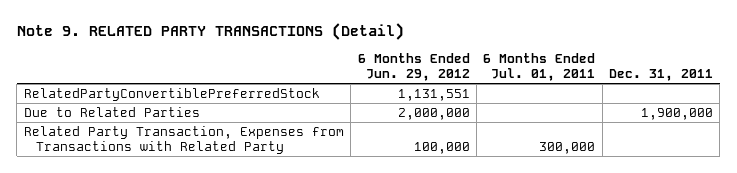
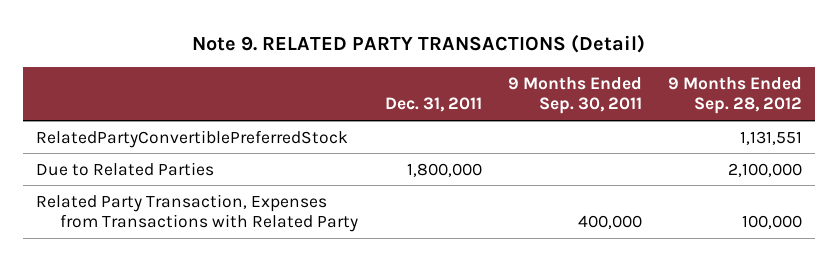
[357,52,470,81] 6 Months Ended Jun. 29, 2012 -> none
[483,52,596,81] 6 Months Ended Jul. 01, 2011 -> none
none -> [507,76,642,115] 9 Months Ended Sep. 30, 2011
none -> [668,76,803,115] 9 Months Ended Sep. 28, 2012
[641,108,714,121] 1,900,000 -> [406,162,482,177] 1,800,000

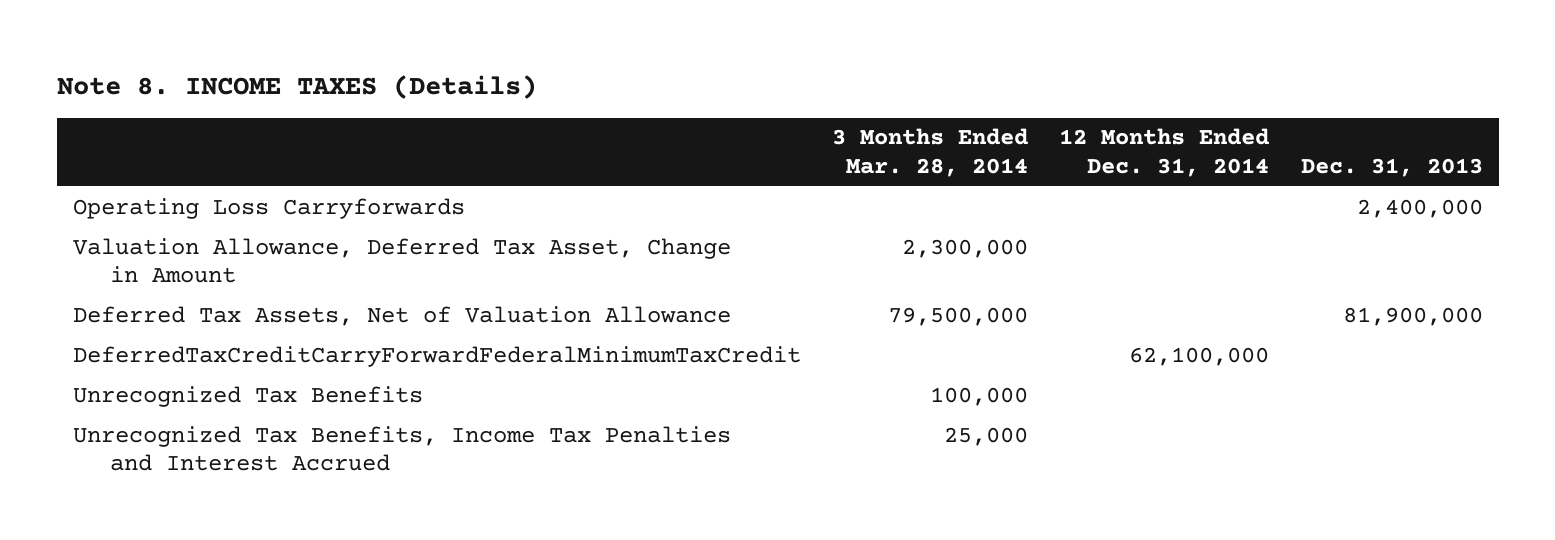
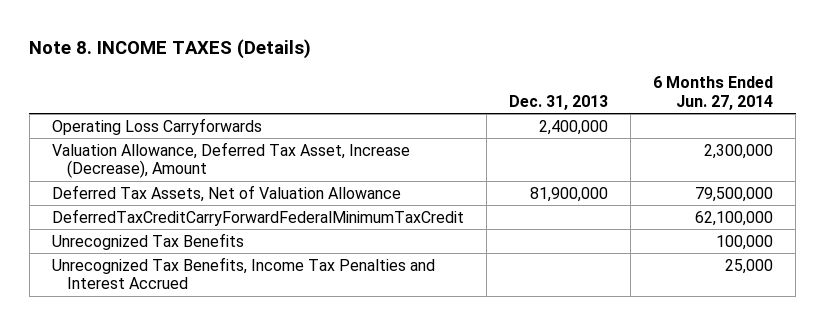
[831,128,1028,178] 3 Months Ended Mar. 28, 2014 -> none
[1059,128,1270,178] 12 Months Ended Dec. 31, 2014 -> none
none -> [653,76,774,111] 6 Months Ended Jun. 27, 2014
[72,237,731,284] Valuation Allowance, Deferred Tax Asset, Change in Amount -> [51,141,410,179] Valuation Allowance, Deferred Tax Asset, Increase (Decrease), Amount

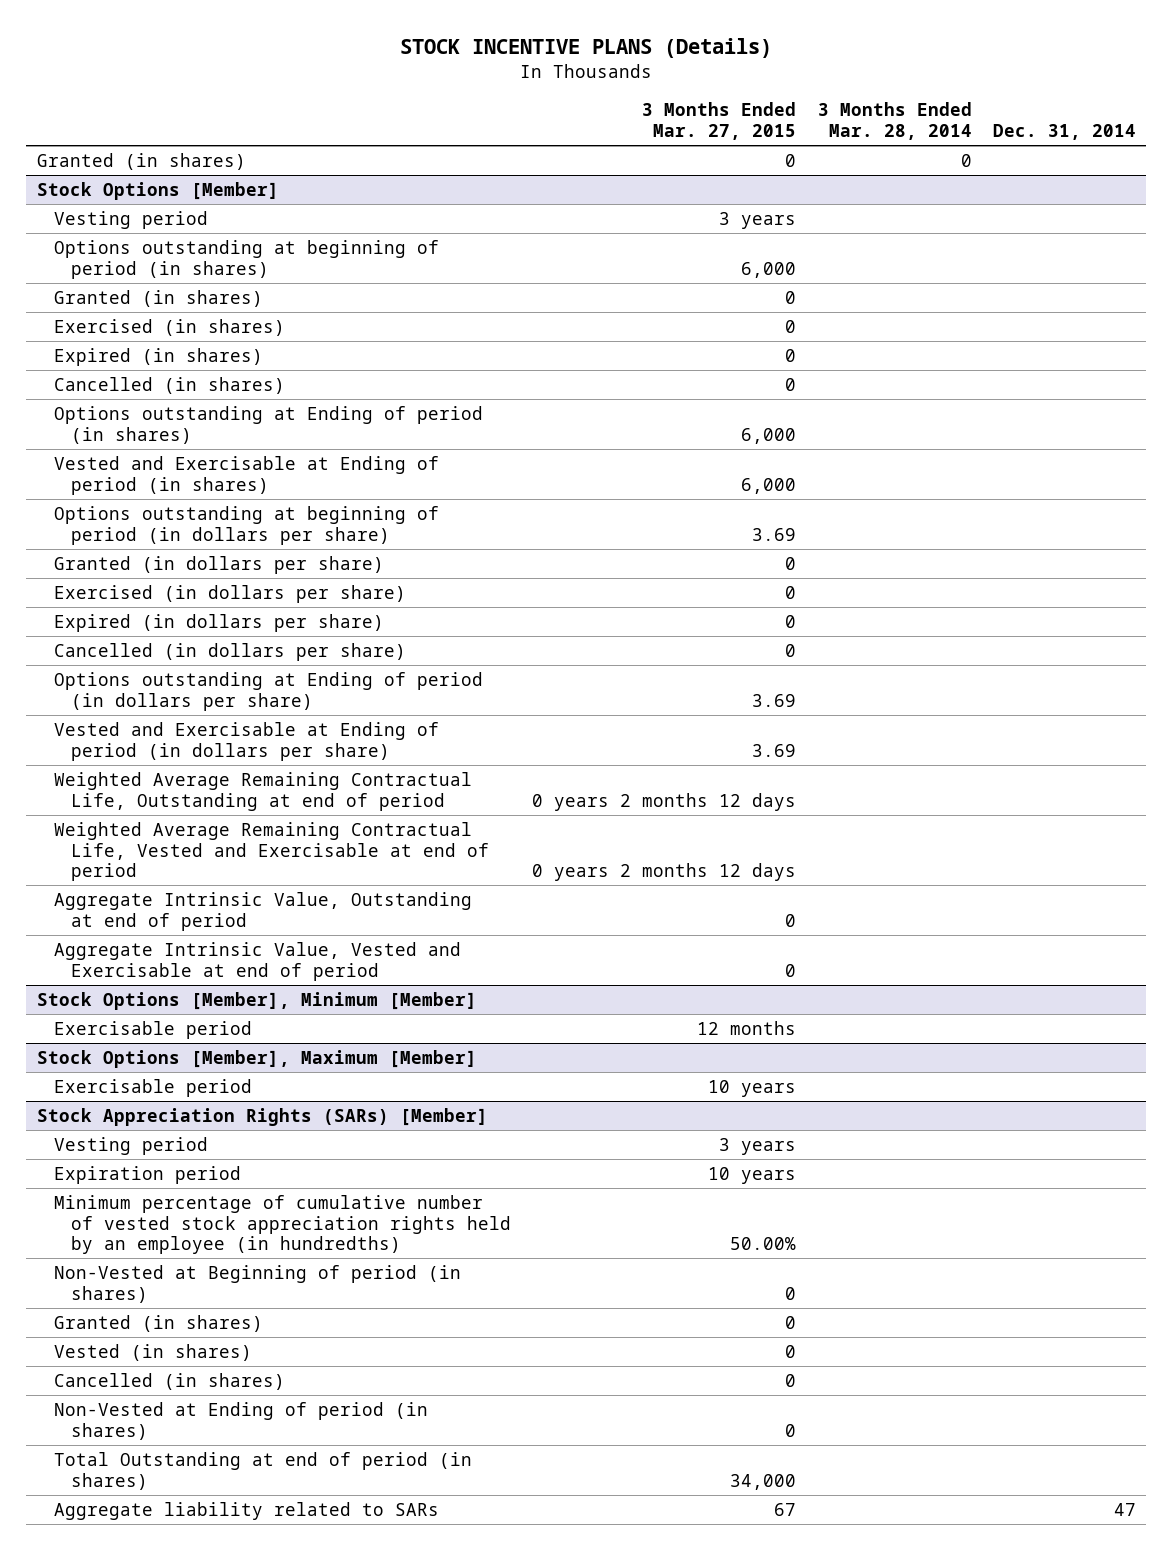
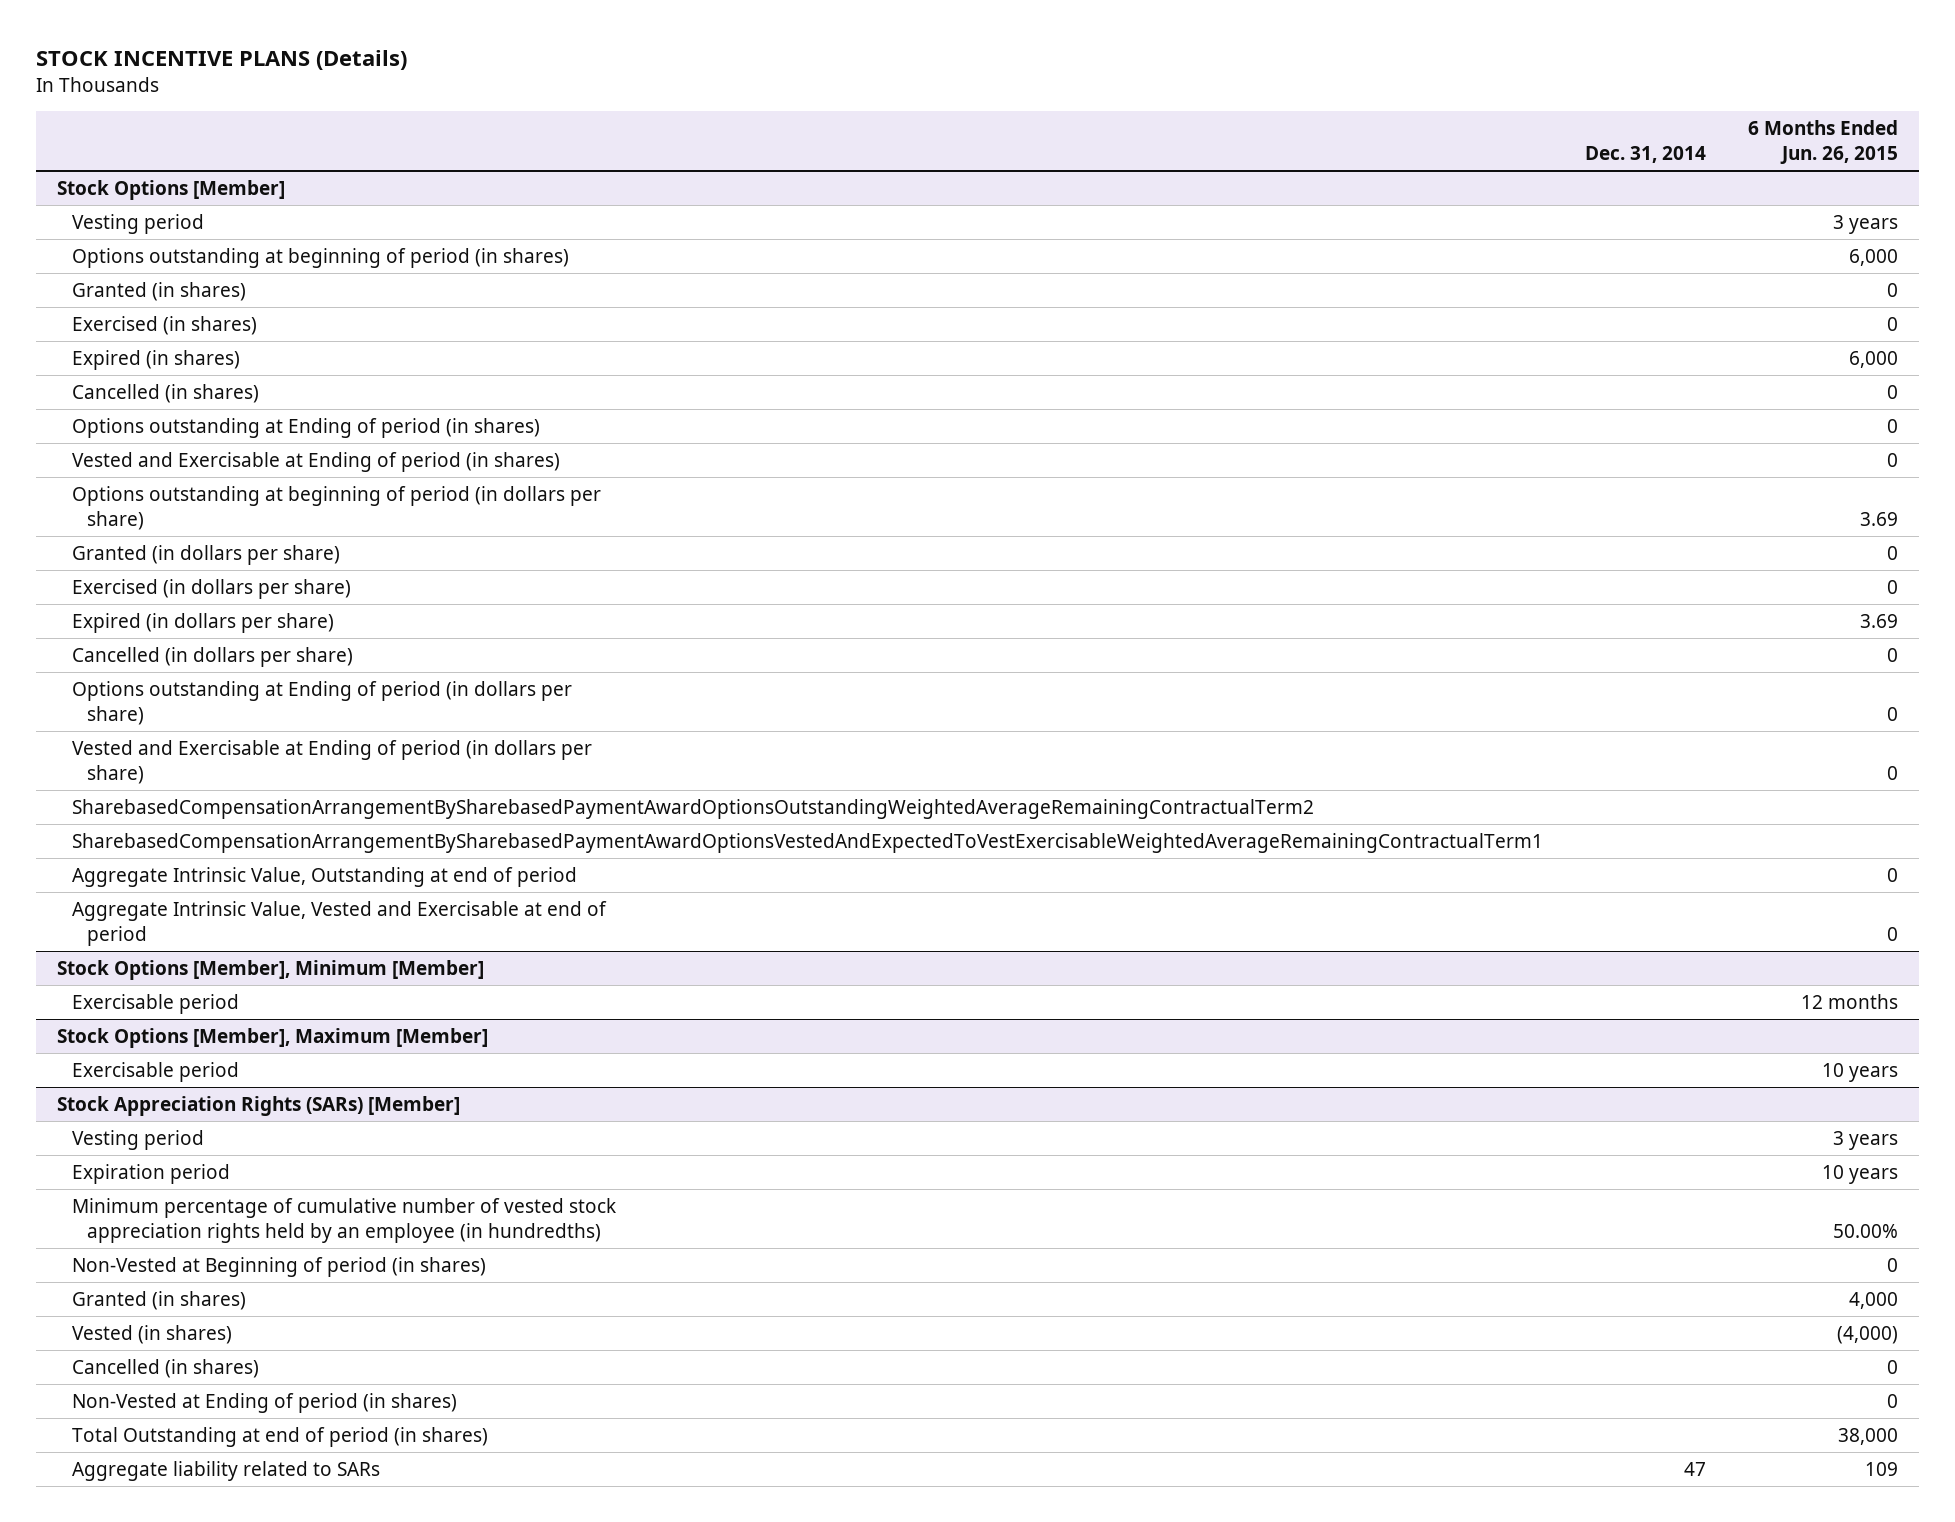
[642,102,797,141] 3 Months Ended Mar. 27, 2015 -> none
[817,102,972,141] 3 Months Ended Mar. 28, 2014 -> none
none -> [1747,119,1898,164] 6 Months Ended Jun. 26, 2015
[36,152,246,170] Granted (in shares) -> none
[54,771,473,811] Weighted Average Remaining Contractual Life, Outstanding at end of period -> [72,799,1315,820] SharebasedCompensationArrangementBySharebasedPaymentAwardOptionsOutstandingWeightedAverageRemainingContractualTerm2
[54,821,490,882] Weighted Average Remaining Contractual Life, Vested and Exercisable at end of period -> [72,833,1544,854] SharebasedCompensationArrangementBySharebasedPaymentAwardOptionsVestedAndExpectedToVestExercisableWeightedAverageRemainingContractualTerm1

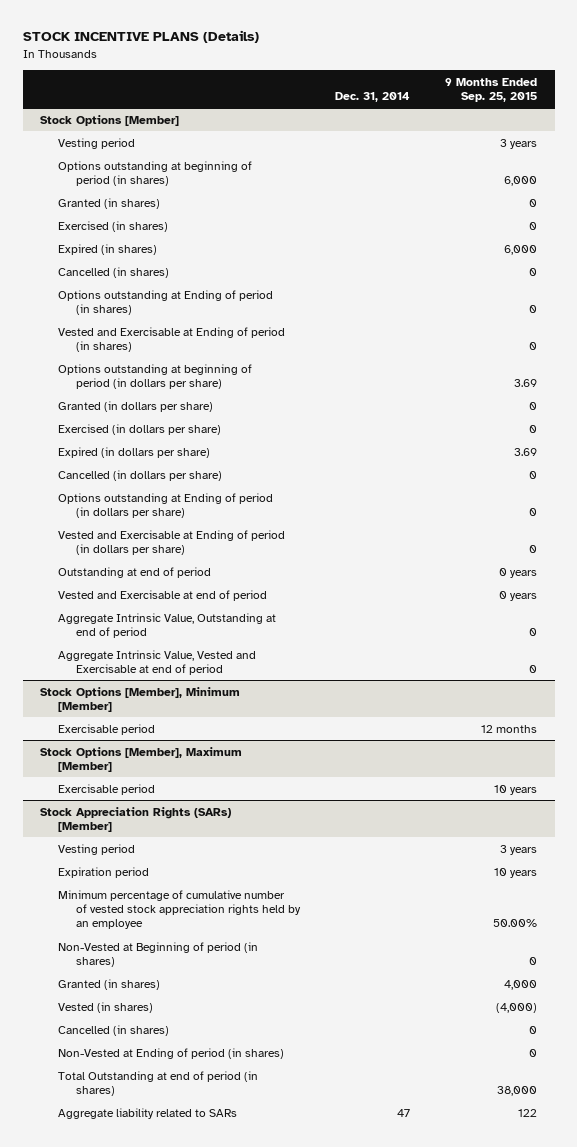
[1747,119,1898,164] 6 Months Ended Jun. 26, 2015 -> none
none -> [445,77,538,103] 9 Months Ended Sep. 25, 2015
[72,799,1315,820] SharebasedCompensationArrangementBySharebasedPaymentAwardOptionsOutstandingWeightedAverageRemainingContractualTerm2 -> [57,566,211,578] Outstanding at end of period
[72,833,1544,854] SharebasedCompensationArrangementBySharebasedPaymentAwardOptionsVestedAndExpectedToVestExercisableWeightedAverageRemainingContractualTerm1 -> [57,589,267,601] Vested and Exercisable at end of period
[72,1198,617,1243] Minimum percentage of cumulative number of vested stock appreciation rights held by an employee (in hundredths) -> [57,889,301,930] Minimum percentage of cumulative number of vested stock appreciation rights held by an employee

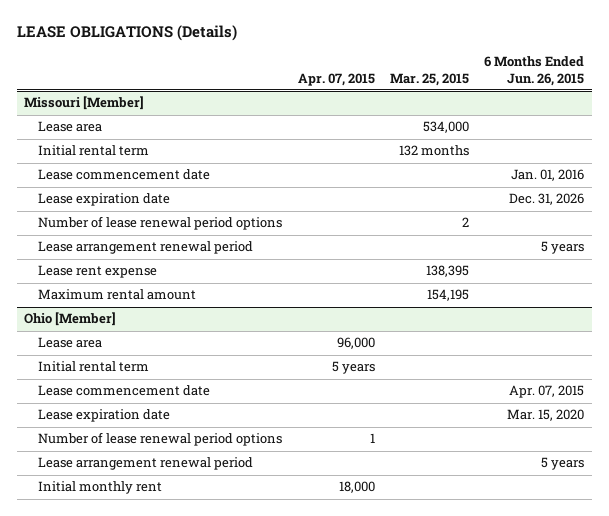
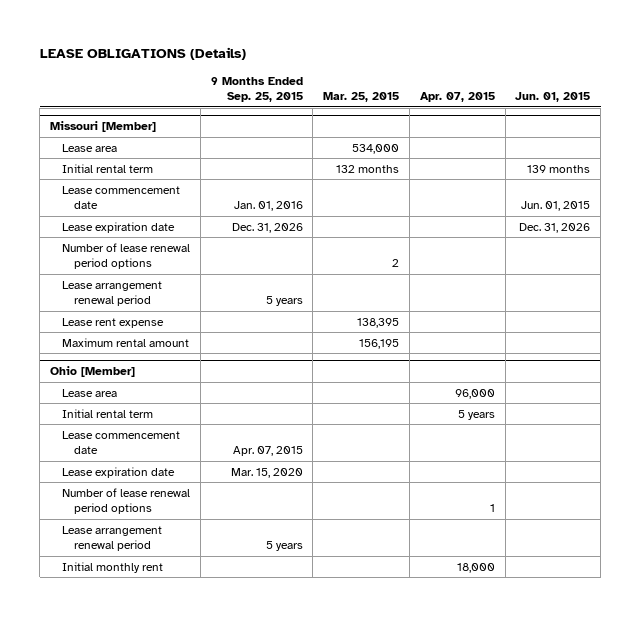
[484,56,585,86] 6 Months Ended Jun. 26, 2015 -> none
none -> [210,76,303,103] 9 Months Ended Sep. 25, 2015
none -> [515,92,591,103] Jun. 01, 2015
[426,289,469,302] 154,195 -> [359,338,400,349] 156,195

